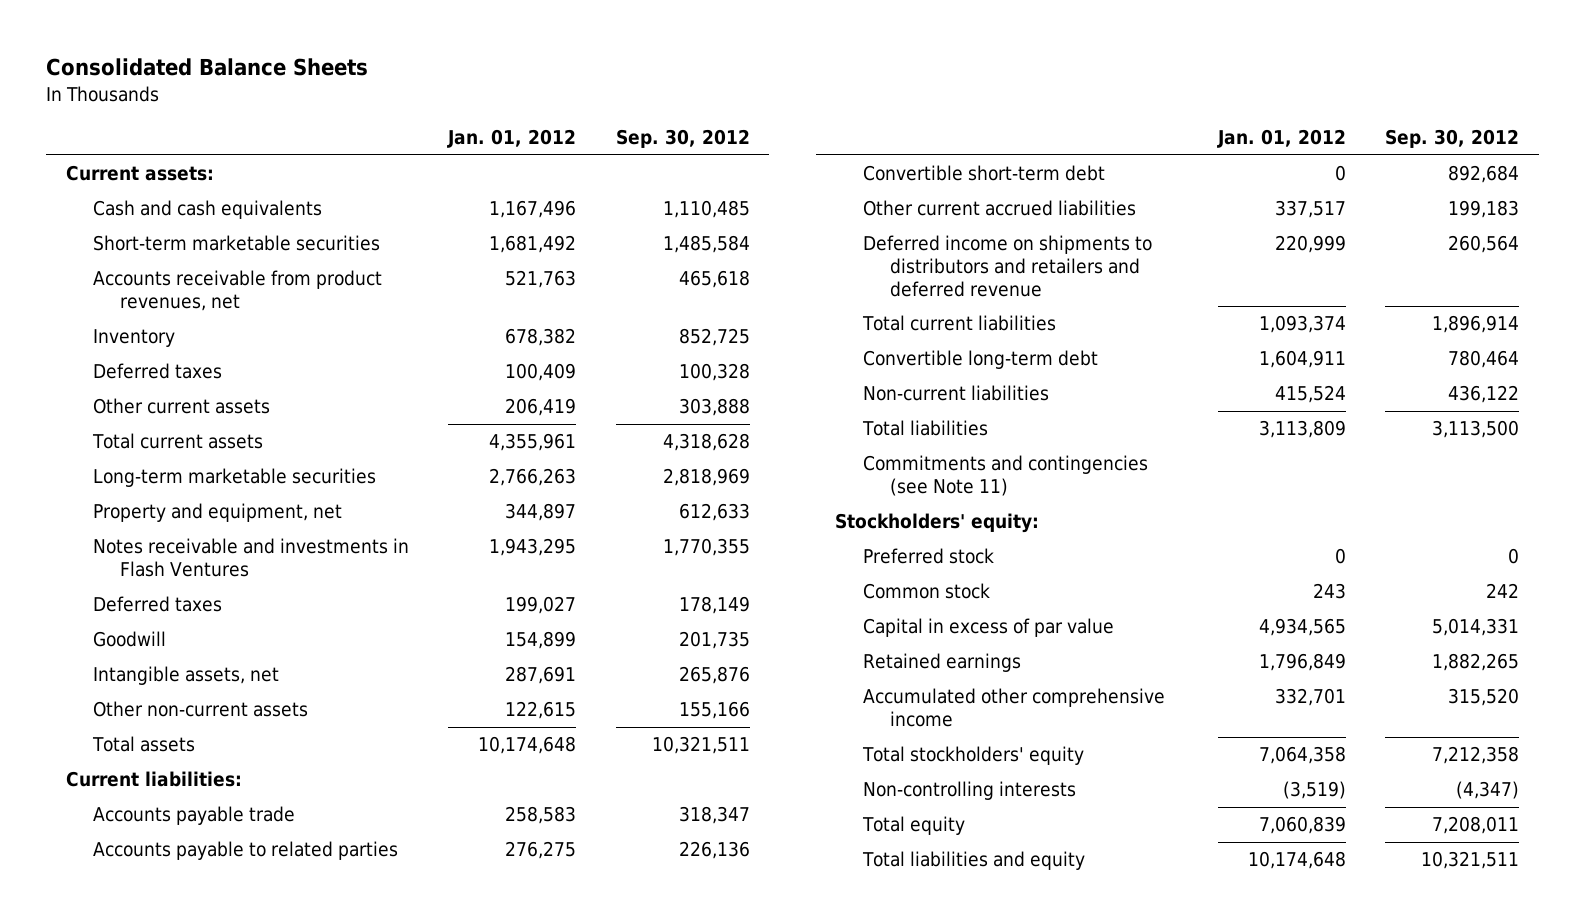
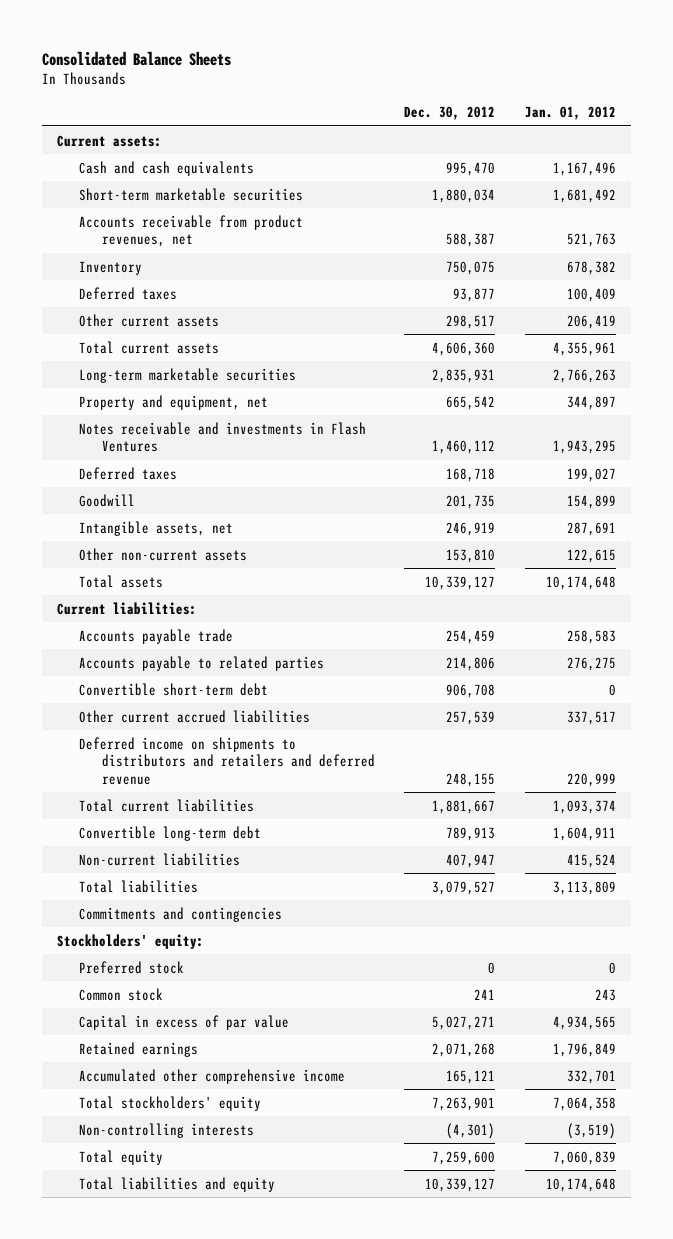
[615,128,750,148] Sep. 30, 2012 -> none
none -> [404,106,496,121] Dec. 30, 2012
[862,455,1148,496] Commitments and contingencies (see Note 11) -> [79,906,283,922] Commitments and contingencies

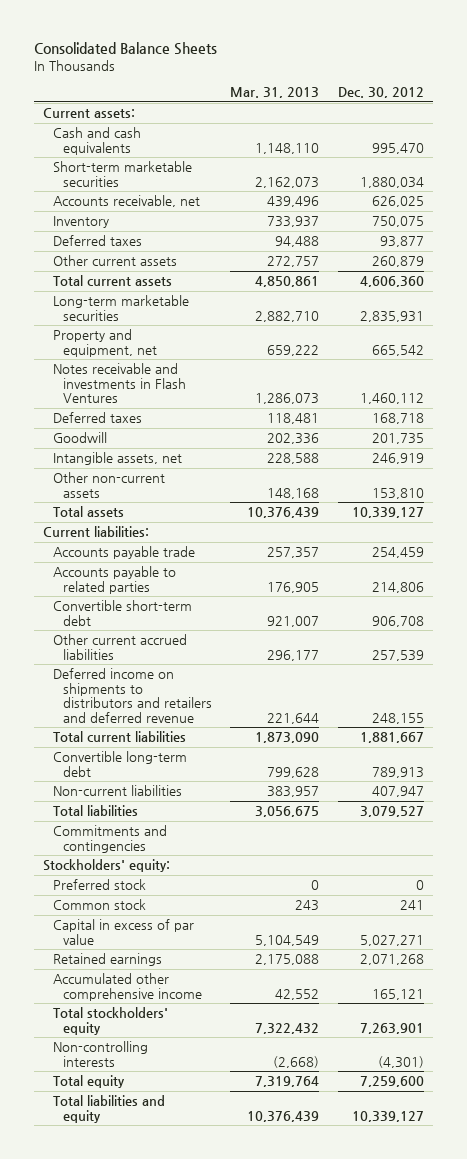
[524,106,616,121] Jan. 01, 2012 -> none
none -> [230,87,320,99] Mar. 31, 2013
[79,214,304,248] Accounts receivable from product revenues, net -> [52,195,200,208] Accounts receivable, net
[446,233,496,248] 588,387 -> [371,196,424,208] 626,025
[446,314,496,329] 298,517 -> [371,256,424,268] 260,879

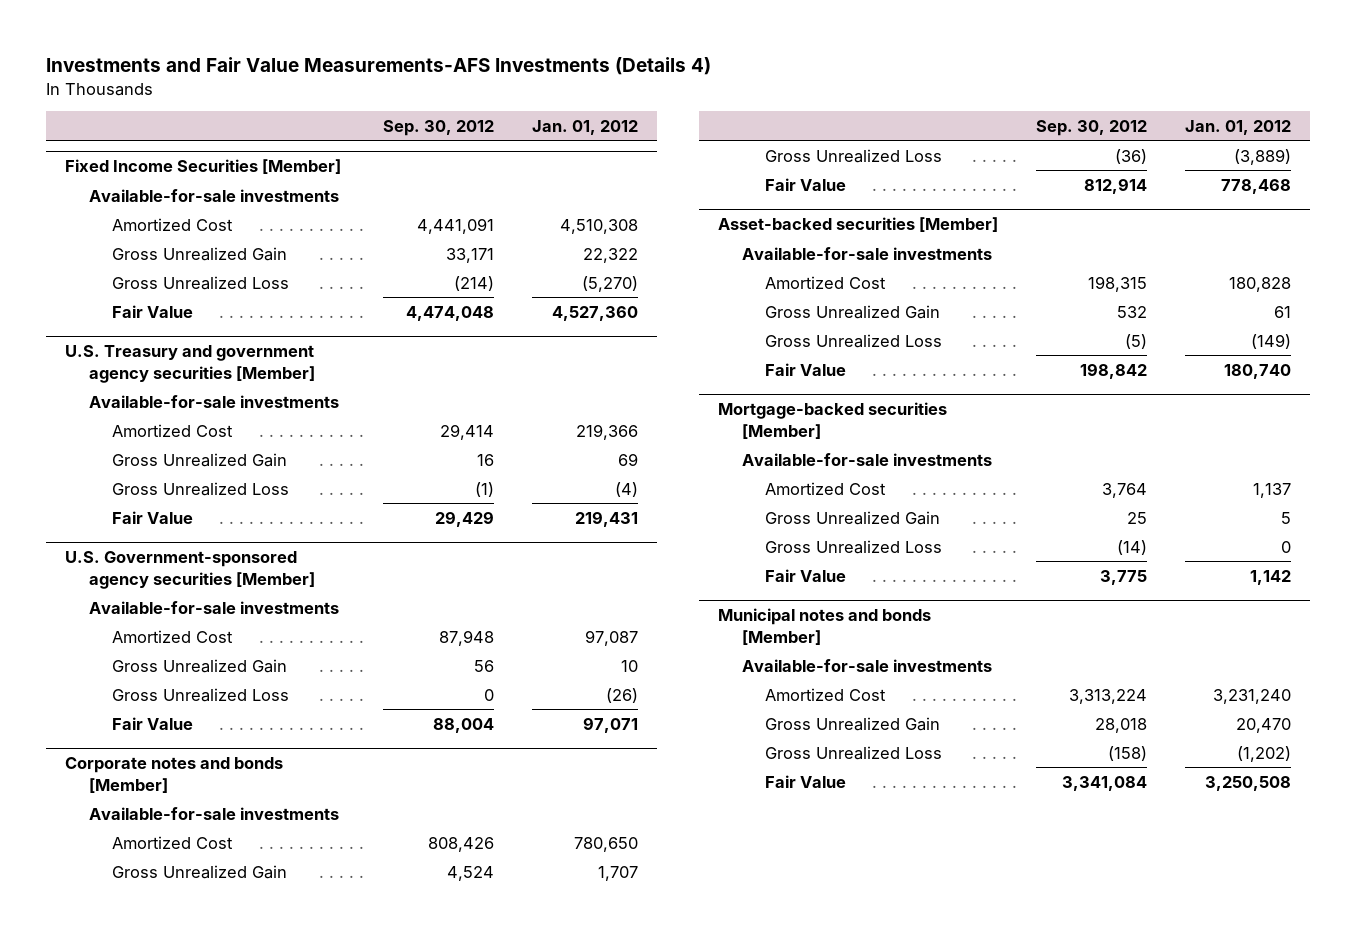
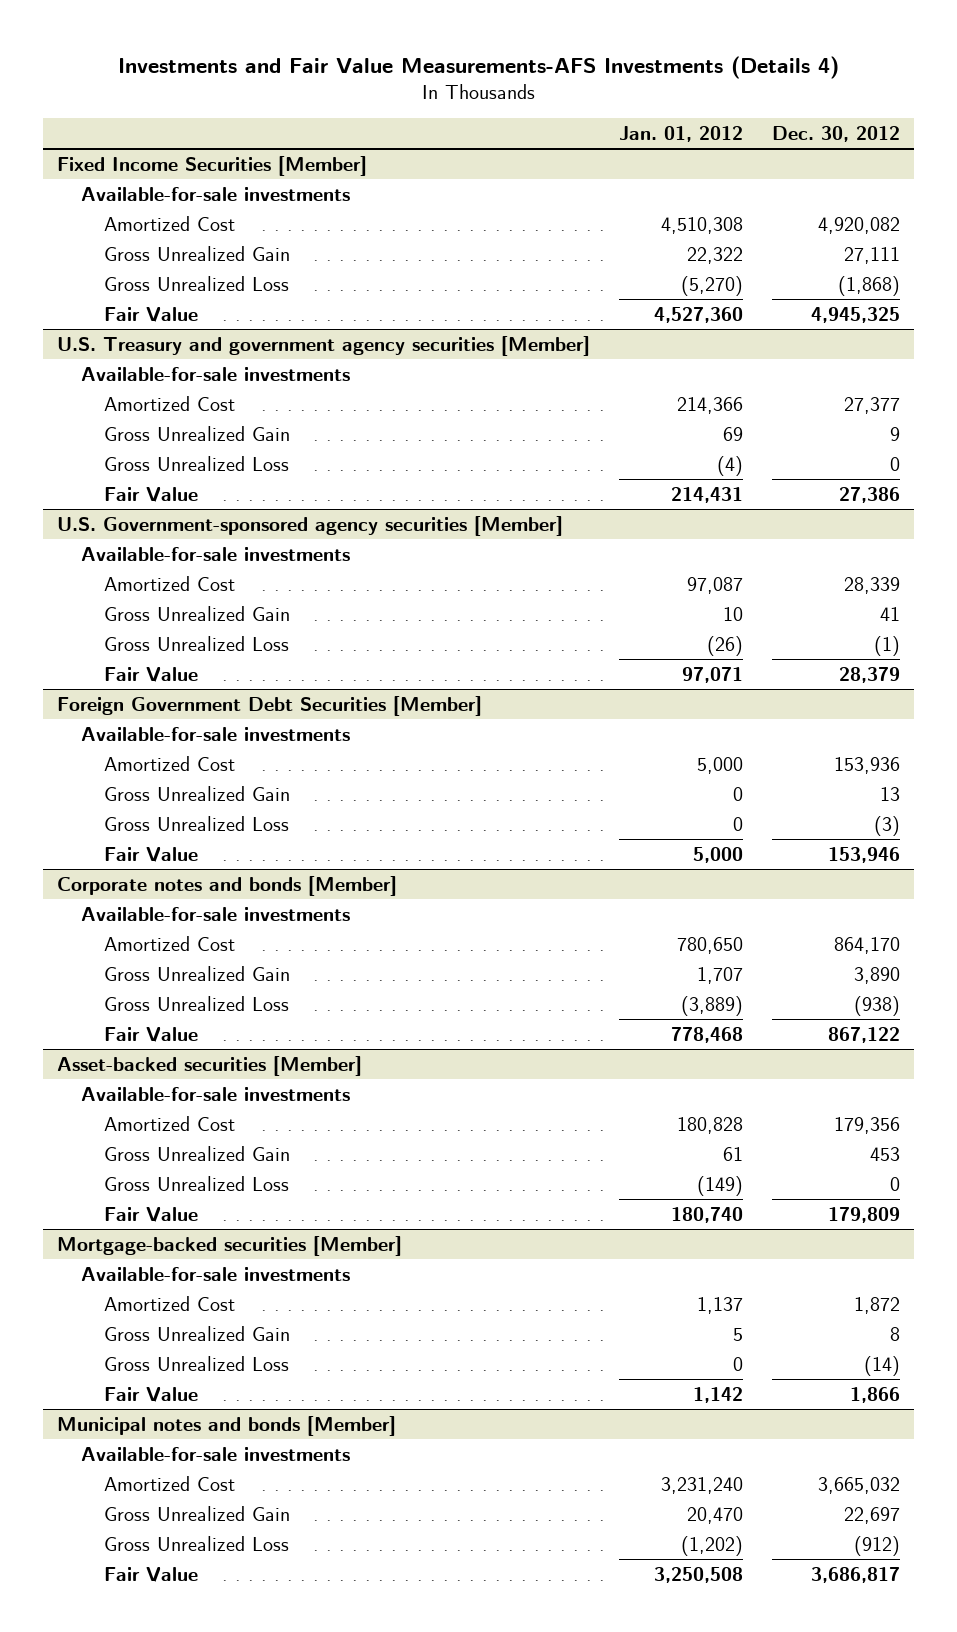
[383,119,495,136] Sep. 30, 2012 -> none
none -> [771,126,900,143] Dec. 30, 2012
[576,423,639,440] 219,366 -> [677,396,744,414] 214,366
[575,510,639,527] 219,431 -> [671,486,744,503] 214,431
none -> [57,695,483,716] Foreign Government Debt Securities [Member]
none -> [80,726,350,741] Available-for-sale investments
none -> [103,755,235,771] Amortized Cost
none -> [103,785,290,801] Gross Unrealized Gain
none -> [103,815,289,831] Gross Unrealized Loss
none -> [103,846,198,862] Fair Value

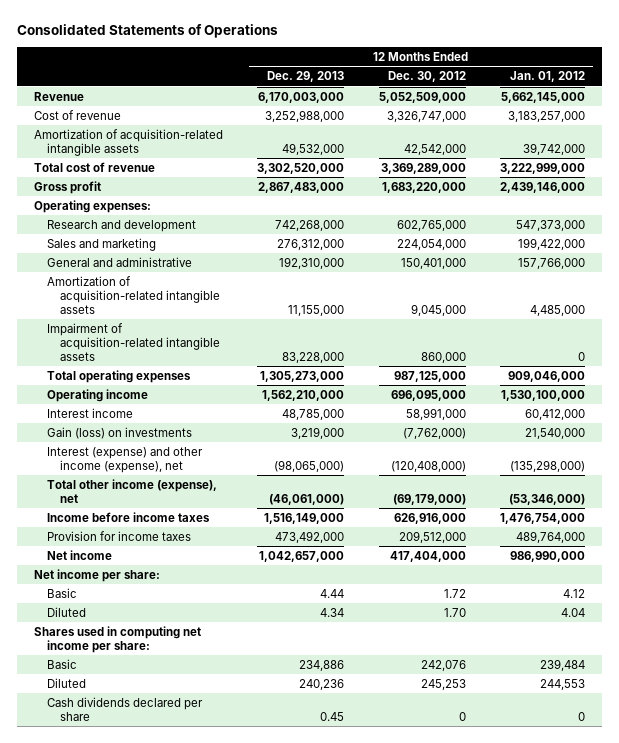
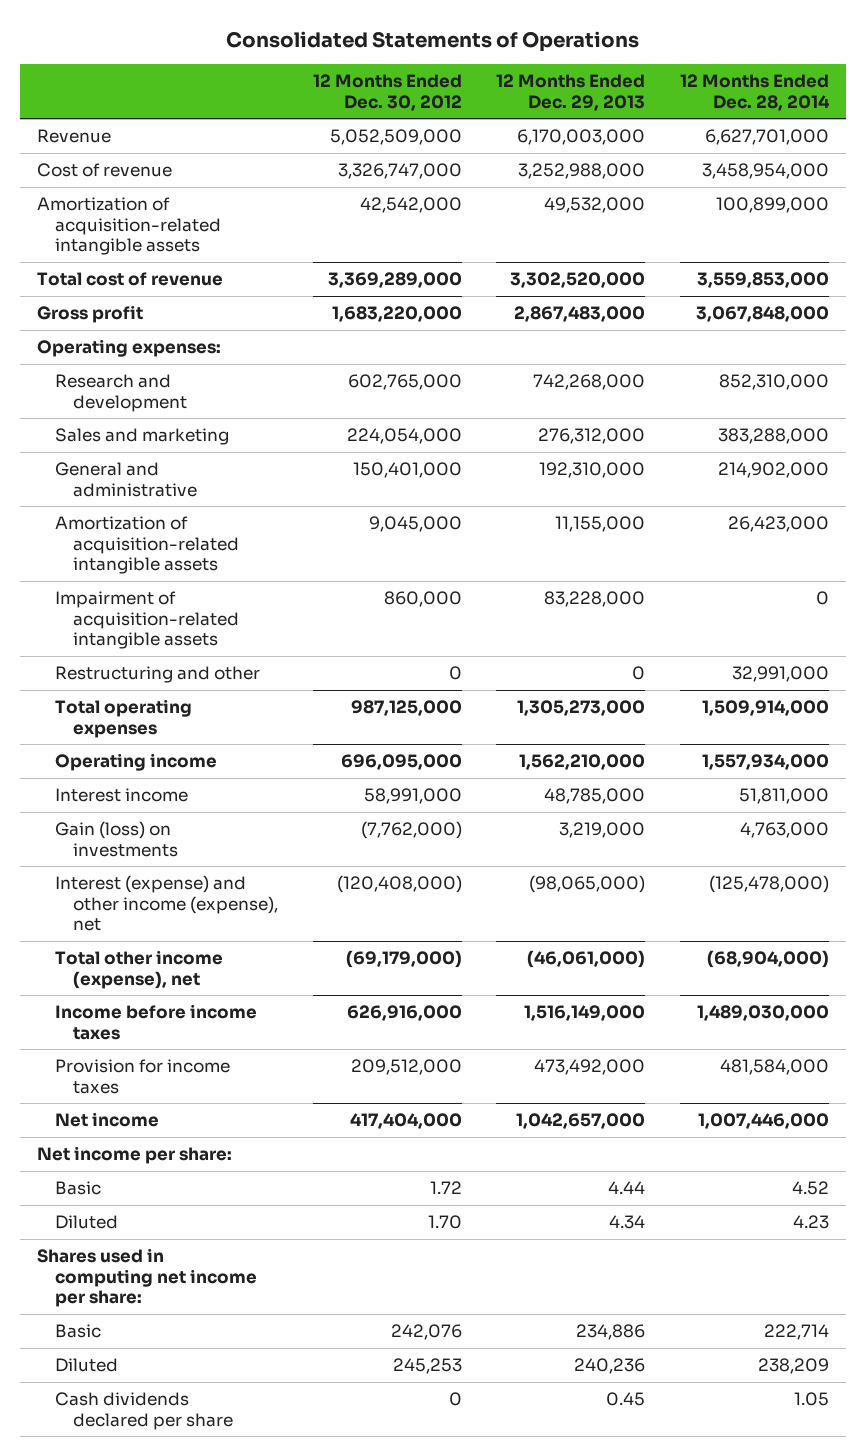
[509,71,585,83] Jan. 01, 2012 -> none
none -> [679,74,830,111] 12 Months Ended Dec. 28, 2014
none -> [55,666,261,684] Restructuring and other

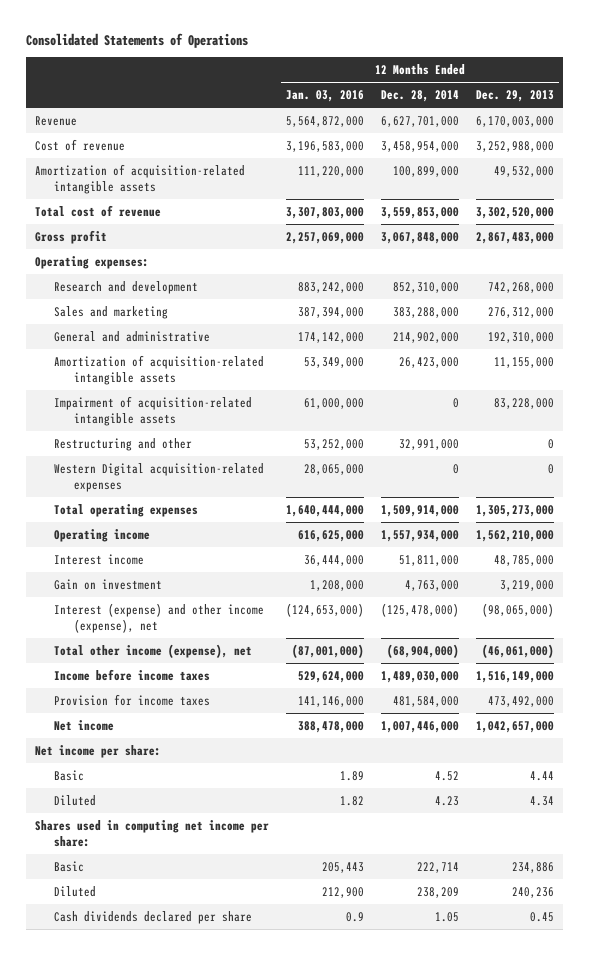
[312,74,462,111] 12 Months Ended Dec. 30, 2012 -> none
none -> [285,90,364,103] Jan. 03, 2016
none -> [54,462,265,492] Western Digital acquisition-related expenses
[55,821,178,857] Gain (loss) on investments -> [54,578,163,590] Gain on investment

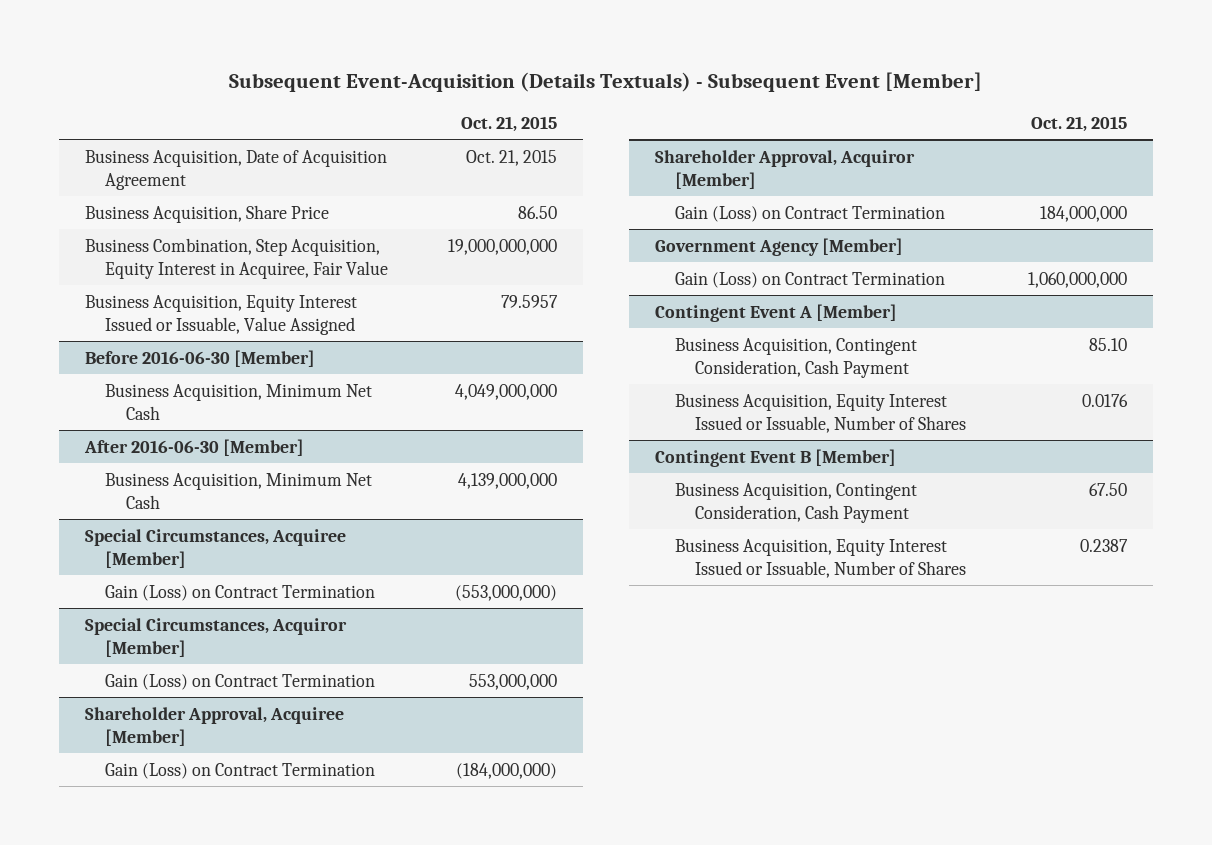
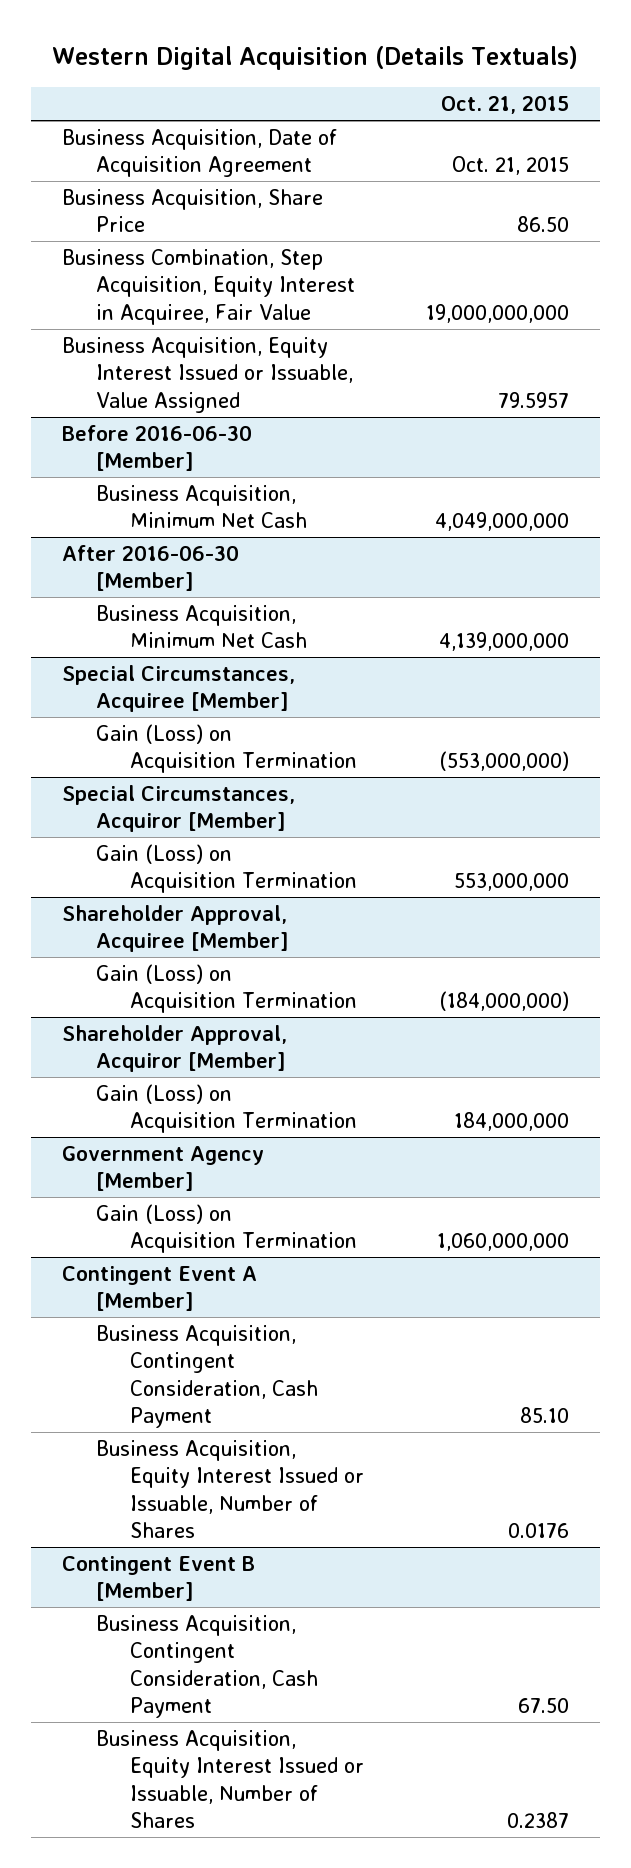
[229,71,983,92] Subsequent Event-Acquisition (Details Textuals) - Subsequent Event [Member] -> [52,46,579,71] Western Digital Acquisition (Details Textuals)
[105,584,376,601] Gain (Loss) on Contract Termination -> [96,723,358,774] Gain (Loss) on Acquisition Termination
[105,673,376,690] Gain (Loss) on Contract Termination -> [96,843,358,894] Gain (Loss) on Acquisition Termination
[105,762,376,779] Gain (Loss) on Contract Termination -> [96,963,358,1014] Gain (Loss) on Acquisition Termination
[675,205,946,222] Gain (Loss) on Contract Termination -> [96,1083,358,1134] Gain (Loss) on Acquisition Termination
[675,271,946,288] Gain (Loss) on Contract Termination -> [96,1203,358,1254] Gain (Loss) on Acquisition Termination

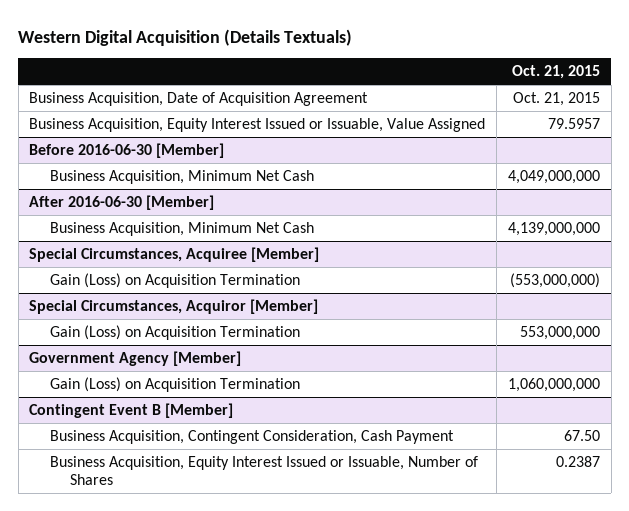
[62,188,324,233] Business Acquisition, Share Price -> none
[62,248,356,325] Business Combination, Step Acquisition, Equity Interest in Acquiree, Fair Value -> none
[62,904,290,953] Shareholder Approval, Acquiree [Member] -> none
[96,963,358,1014] Gain (Loss) on Acquisition Termination -> none
[62,1024,288,1073] Shareholder Approval, Acquiror [Member] -> none
[96,1083,358,1134] Gain (Loss) on Acquisition Termination -> none
[62,1265,258,1312] Contingent Event A [Member] -> none
[96,1324,319,1429] Business Acquisition, Contingent Consideration, Cash Payment -> none
[96,1439,365,1539] Business Acquisition, Equity Interest Issued or Issuable, Number of Shares -> none

